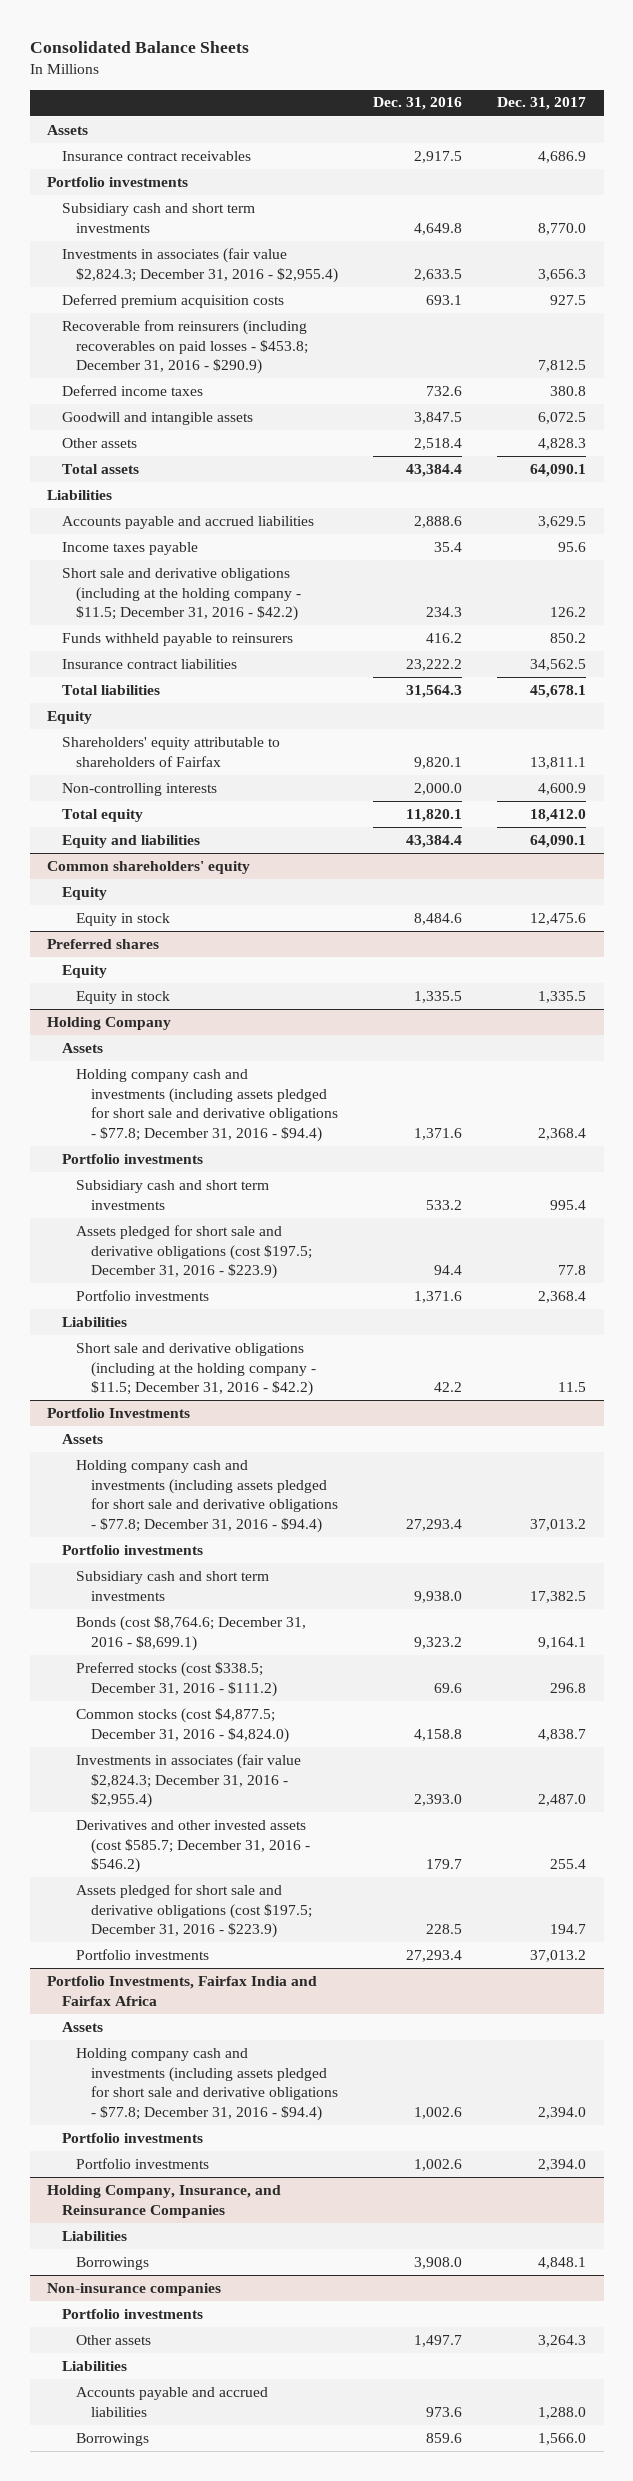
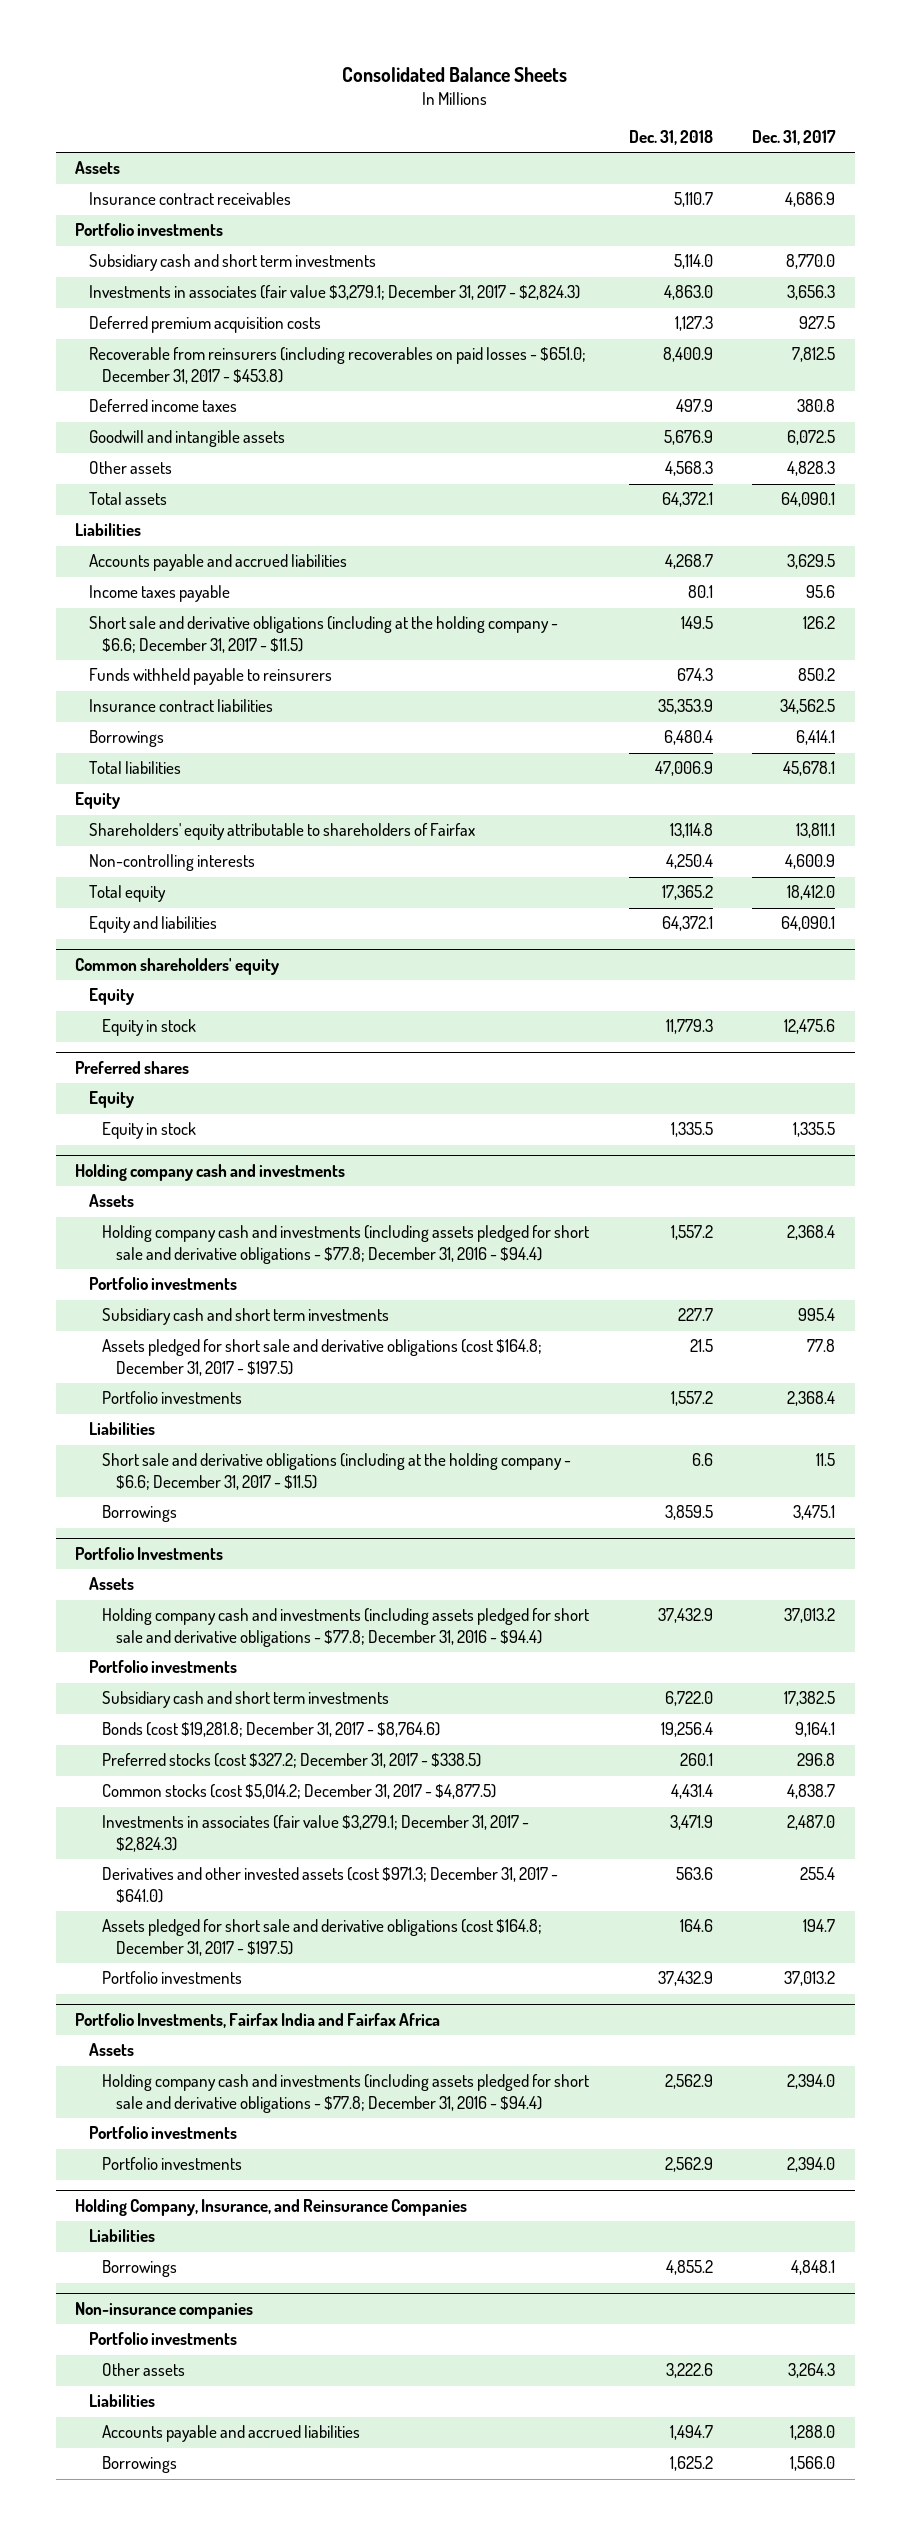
[373,97,463,111] Dec. 31, 2016 -> none
none -> [628,130,713,146] Dec. 31, 2018
[61,247,339,283] Investments in associates (fair value $2,824.3; December 31, 2016 - $2,955.4) -> [88,285,580,301] Investments in associates (fair value $3,279.1; December 31, 2017 - $2,824.3)
[61,319,309,375] Recoverable from reinsurers (including recoverables on paid losses - $453.8; December 31, 2016 - $290.9) -> [88,347,586,384] Recoverable from reinsurers (including recoverables on paid losses - $651.0; December 31, 2017 - $453.8)
[61,567,302,622] Short sale and derivative obligations (including at the holding company - $11.5; December 31, 2016 - $42.2) -> [88,616,558,653] Short sale and derivative obligations (including at the holding company - $6.6; December 31, 2017 - $11.5)
none -> [88,730,164,748] Borrowings
[47,1016,172,1030] Holding Company -> [75,1164,346,1182] Holding company cash and investments
[76,1224,312,1280] Assets pledged for short sale and derivative obligations (cost $197.5; December 31, 2016 - $223.9) -> [102,1339,543,1376] Assets pledged for short sale and derivative obligations (cost $164.8; December 31, 2017 - $197.5)
[76,1342,316,1397] Short sale and derivative obligations (including at the holding company - $11.5; December 31, 2016 - $42.2) -> [102,1453,572,1490] Short sale and derivative obligations (including at the holding company - $6.6; December 31, 2017 - $11.5)
none -> [102,1505,178,1523] Borrowings
[76,1615,307,1651] Bonds (cost $8,764.6; December 31, 2016 - $8,699.1) -> [102,1722,441,1738] Bonds (cost $19,281.8; December 31, 2017 - $8,764.6)
[76,1661,277,1697] Preferred stocks (cost $338.5; December 31, 2016 - $111.2) -> [102,1753,482,1769] Preferred stocks (cost $327.2; December 31, 2017 - $338.5)
[76,1707,289,1743] Common stocks (cost $4,877.5; December 31, 2016 - $4,824.0) -> [102,1784,497,1800] Common stocks (cost $5,014.2; December 31, 2017 - $4,877.5)
[76,1753,302,1809] Investments in associates (fair value $2,824.3; December 31, 2016 - $2,955.4) -> [102,1815,530,1852] Investments in associates (fair value $3,279.1; December 31, 2017 - $2,824.3)
[76,1819,310,1874] Derivatives and other invested assets (cost $585.7; December 31, 2016 - $546.2) -> [102,1867,559,1903] Derivatives and other invested assets (cost $971.3; December 31, 2017 - $641.0)
[76,1883,312,1939] Assets pledged for short sale and derivative obligations (cost $197.5; December 31, 2016 - $223.9) -> [102,1919,543,1956] Assets pledged for short sale and derivative obligations (cost $164.8; December 31, 2017 - $197.5)

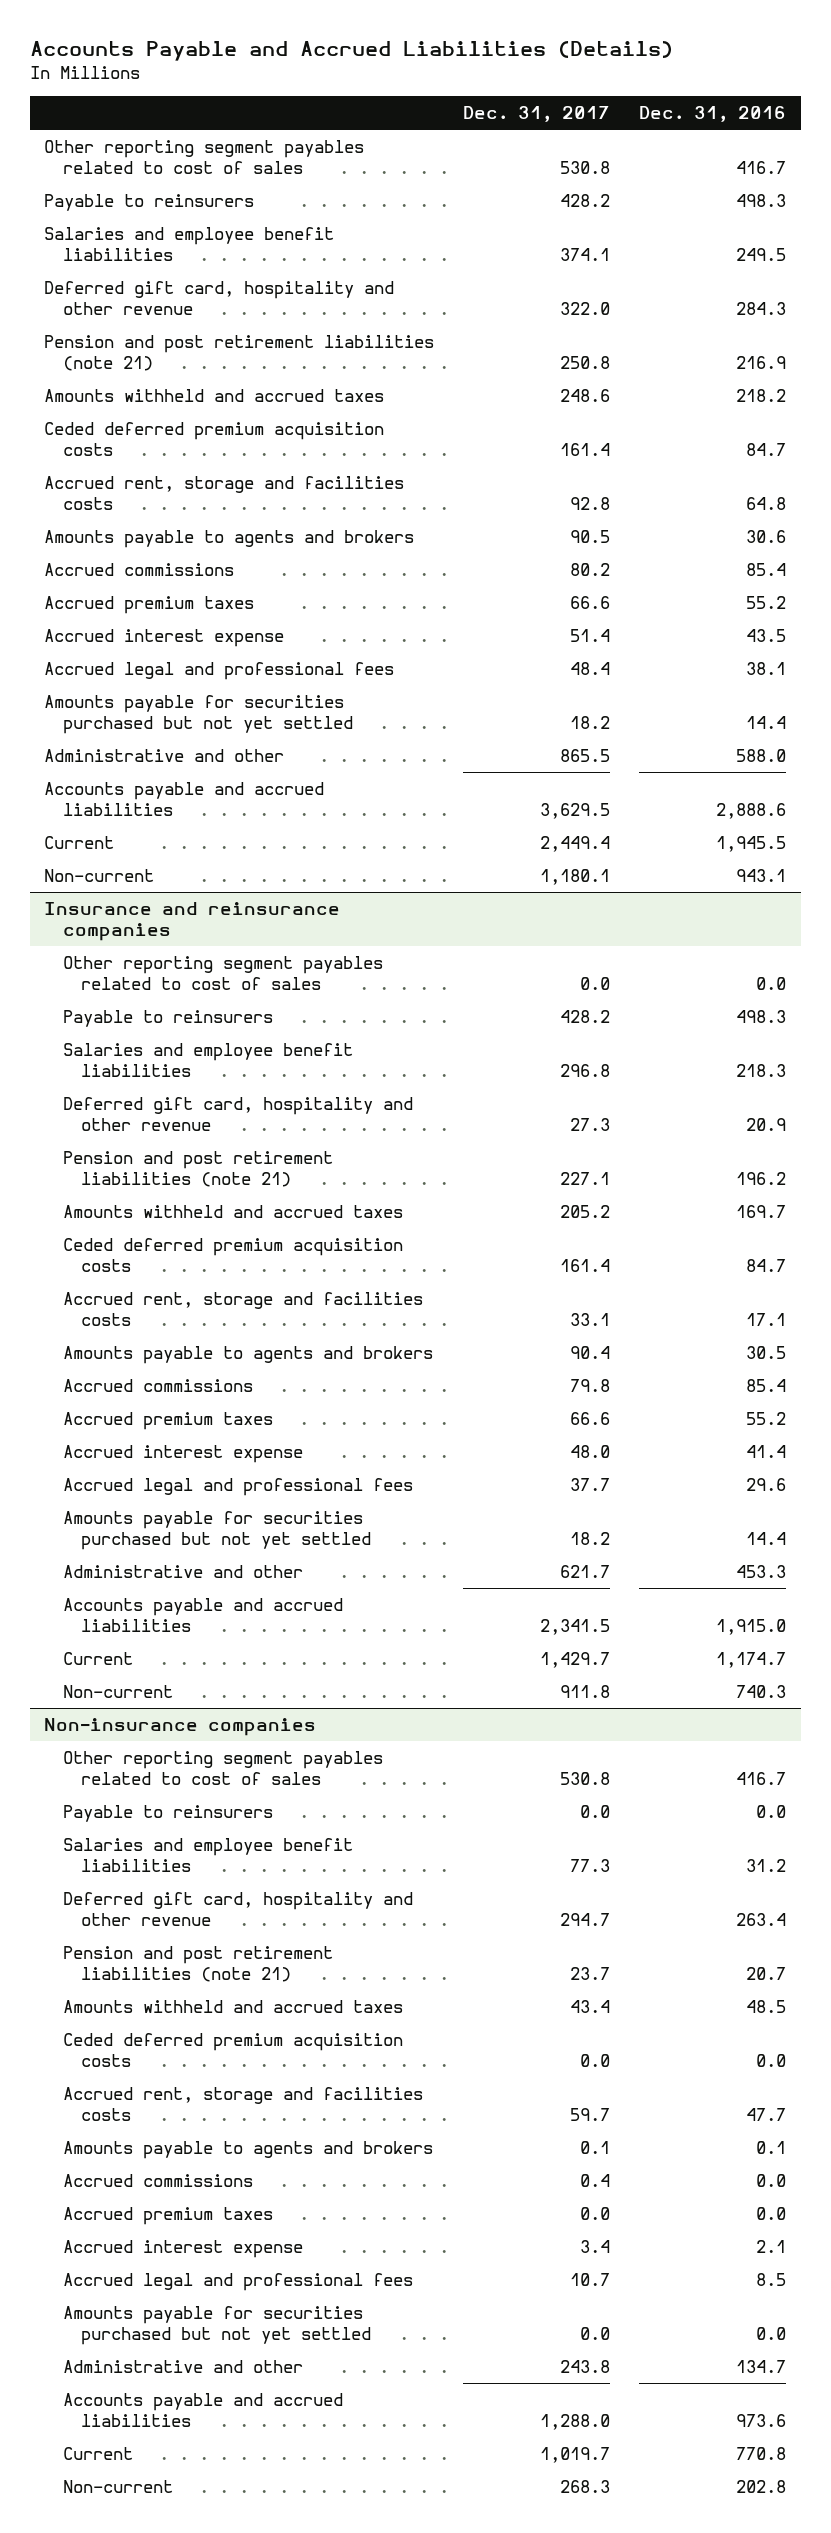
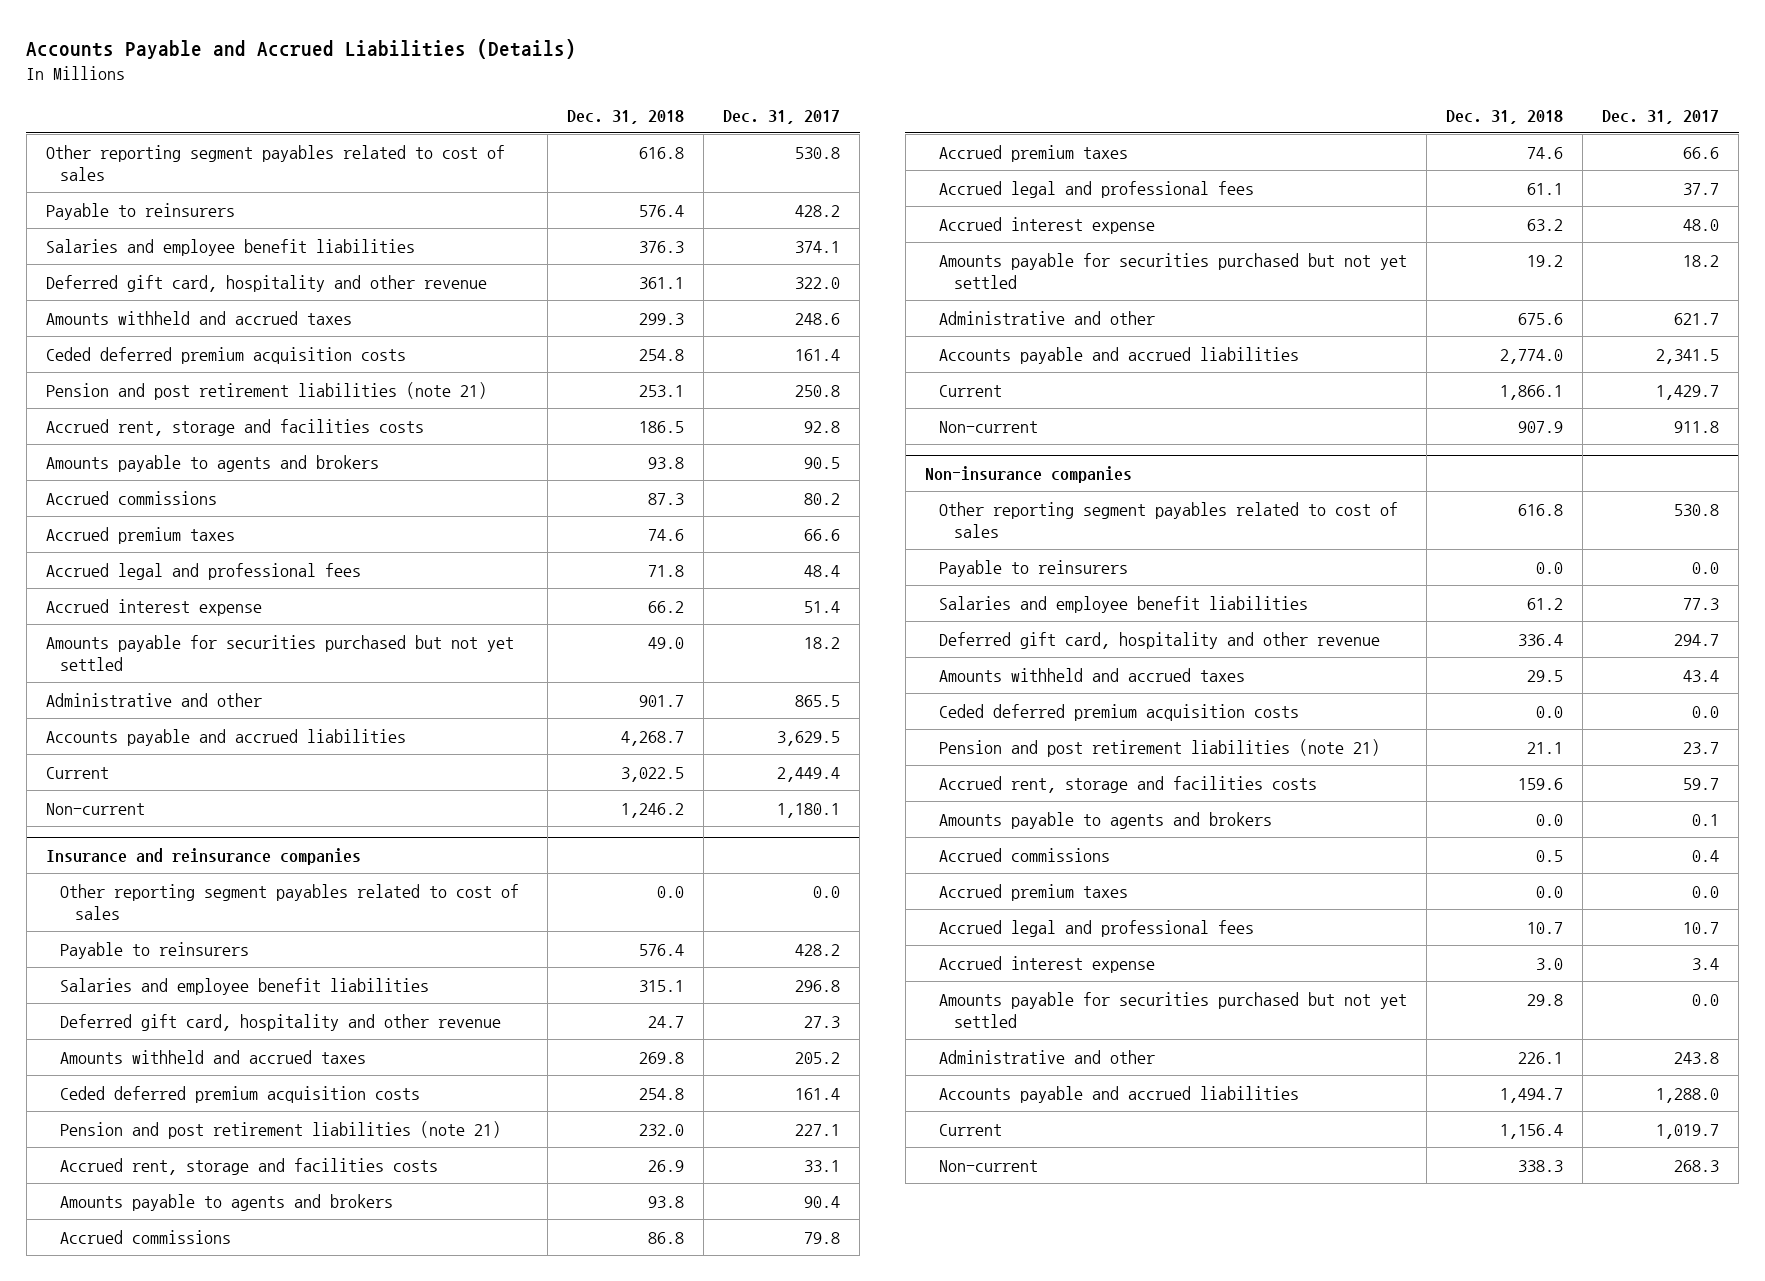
[639,106,787,123] Dec. 31, 2016 -> none
none -> [567,109,685,124] Dec. 31, 2018
[44,335,435,371] Pension and post retirement liabilities (note 21) -> [45,381,487,400] Pension and post retirement liabilities (note 21)
[44,629,285,648] Accrued interest expense -> [45,598,262,616] Accrued interest expense
[62,1151,333,1187] Pension and post retirement liabilities (note 21) -> [60,1120,502,1139] Pension and post retirement liabilities (note 21)
[62,1445,303,1464] Accrued interest expense -> [939,216,1156,234] Accrued interest expense
[62,1946,333,1982] Pension and post retirement liabilities (note 21) -> [939,738,1381,757] Pension and post retirement liabilities (note 21)
[62,2240,303,2259] Accrued interest expense -> [939,955,1156,973] Accrued interest expense

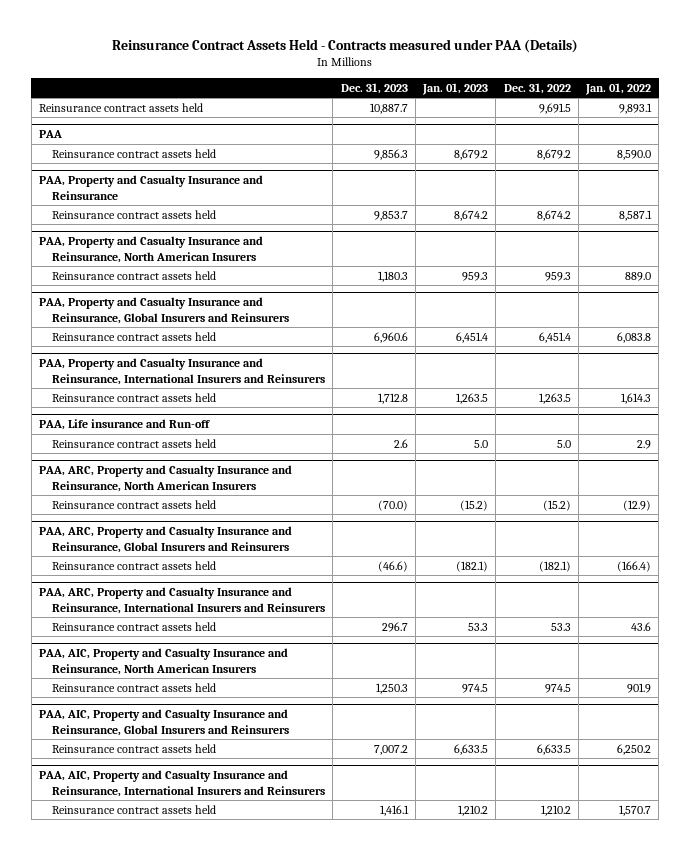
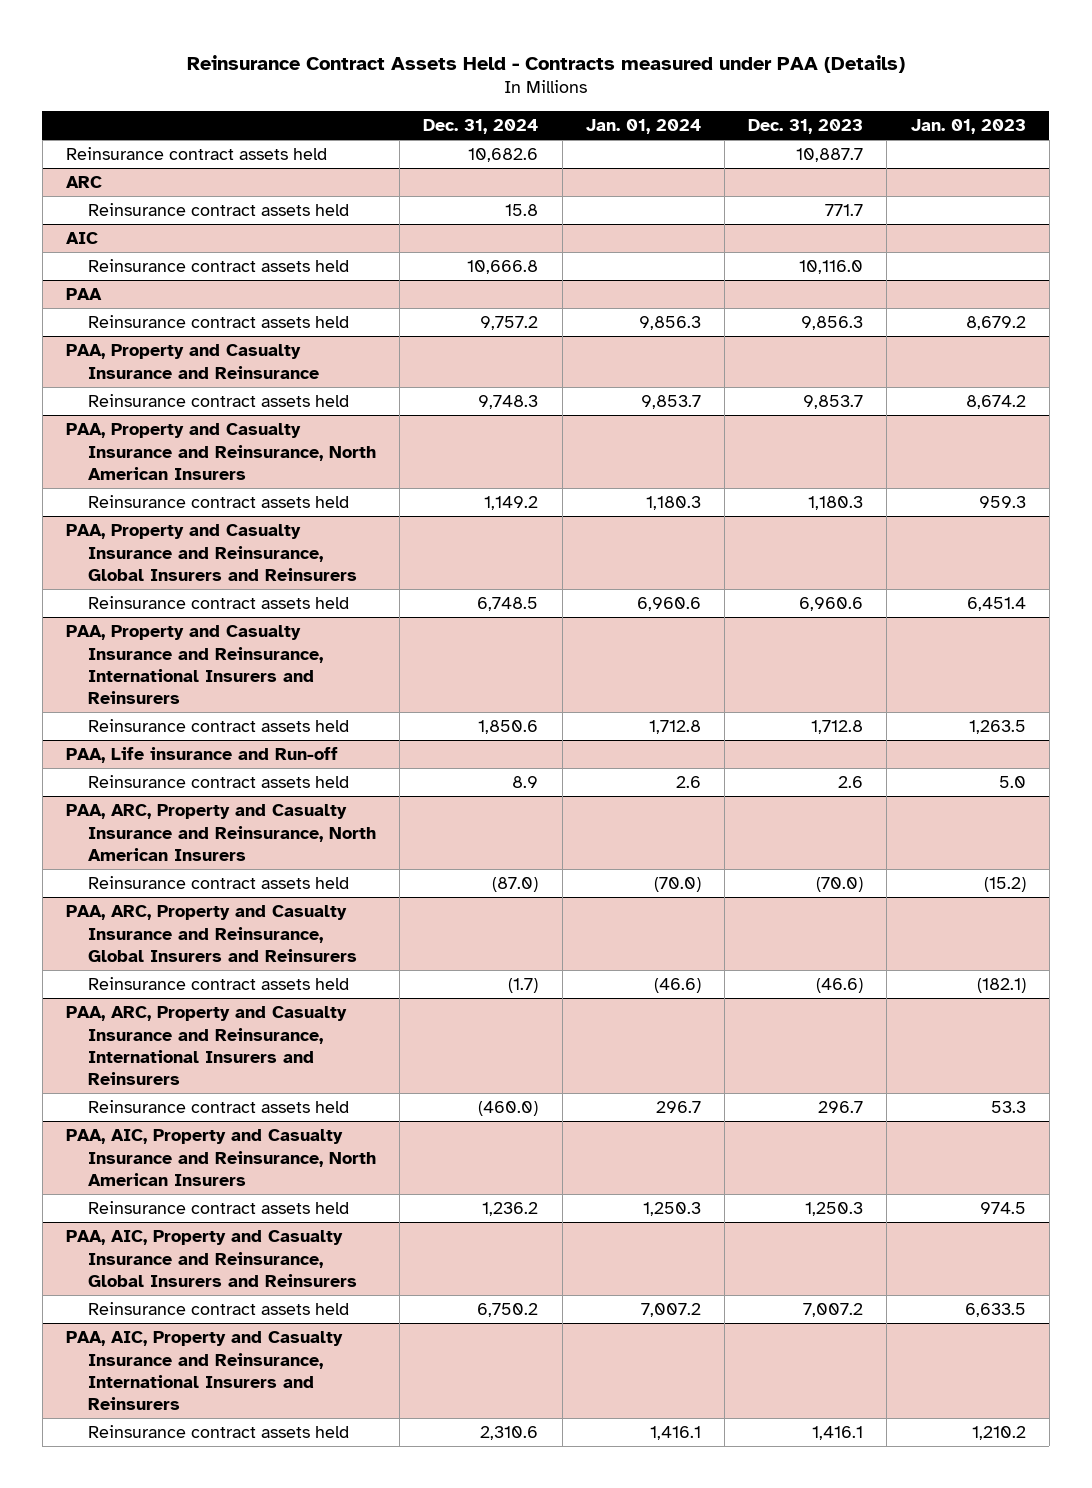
[503,82,571,94] Dec. 31, 2022 -> none
[585,82,652,95] Jan. 01, 2022 -> none
none -> [423,119,539,135] Dec. 31, 2024
none -> [585,119,701,135] Jan. 01, 2024
none -> [66,176,103,189] ARC
none -> [87,203,349,217] Reinsurance contract assets held
none -> [66,232,99,245] AIC
none -> [87,259,349,273] Reinsurance contract assets held

